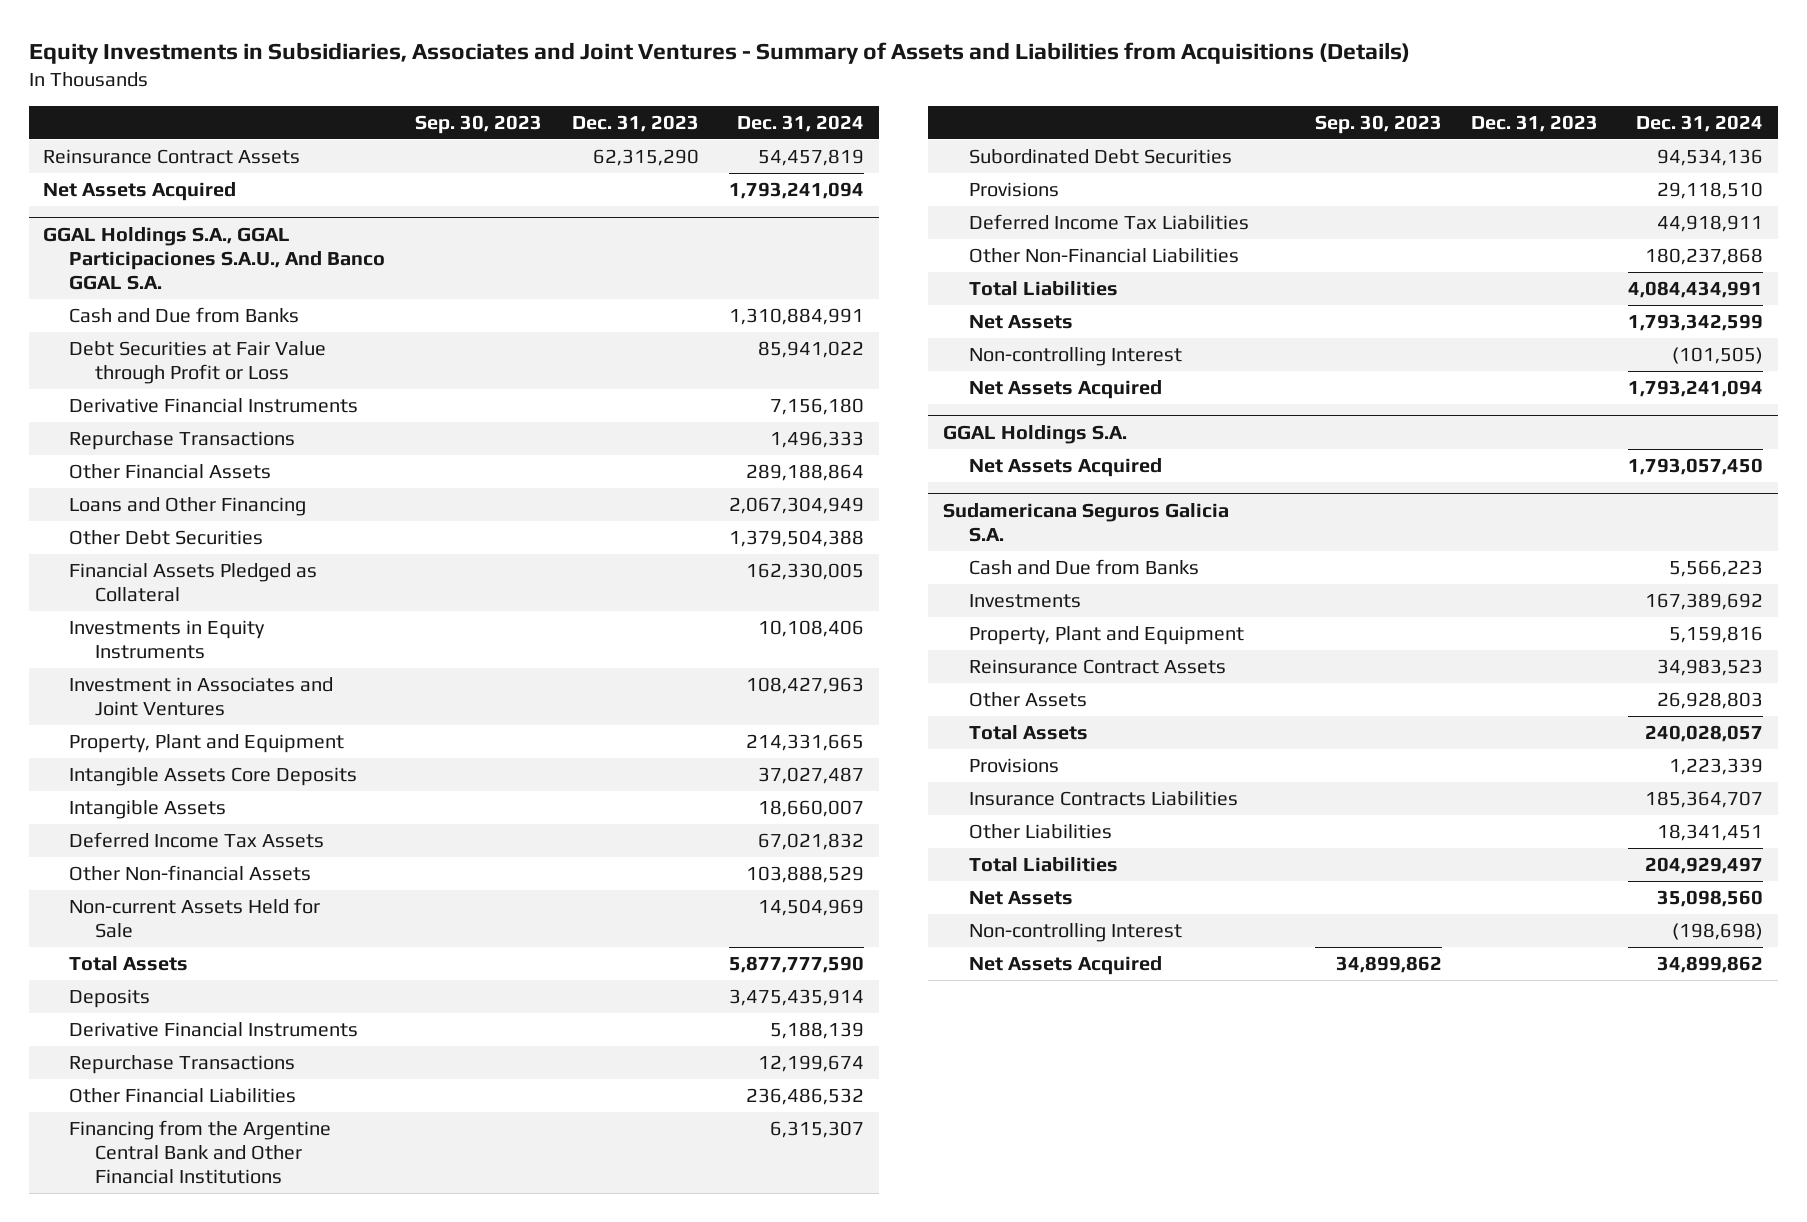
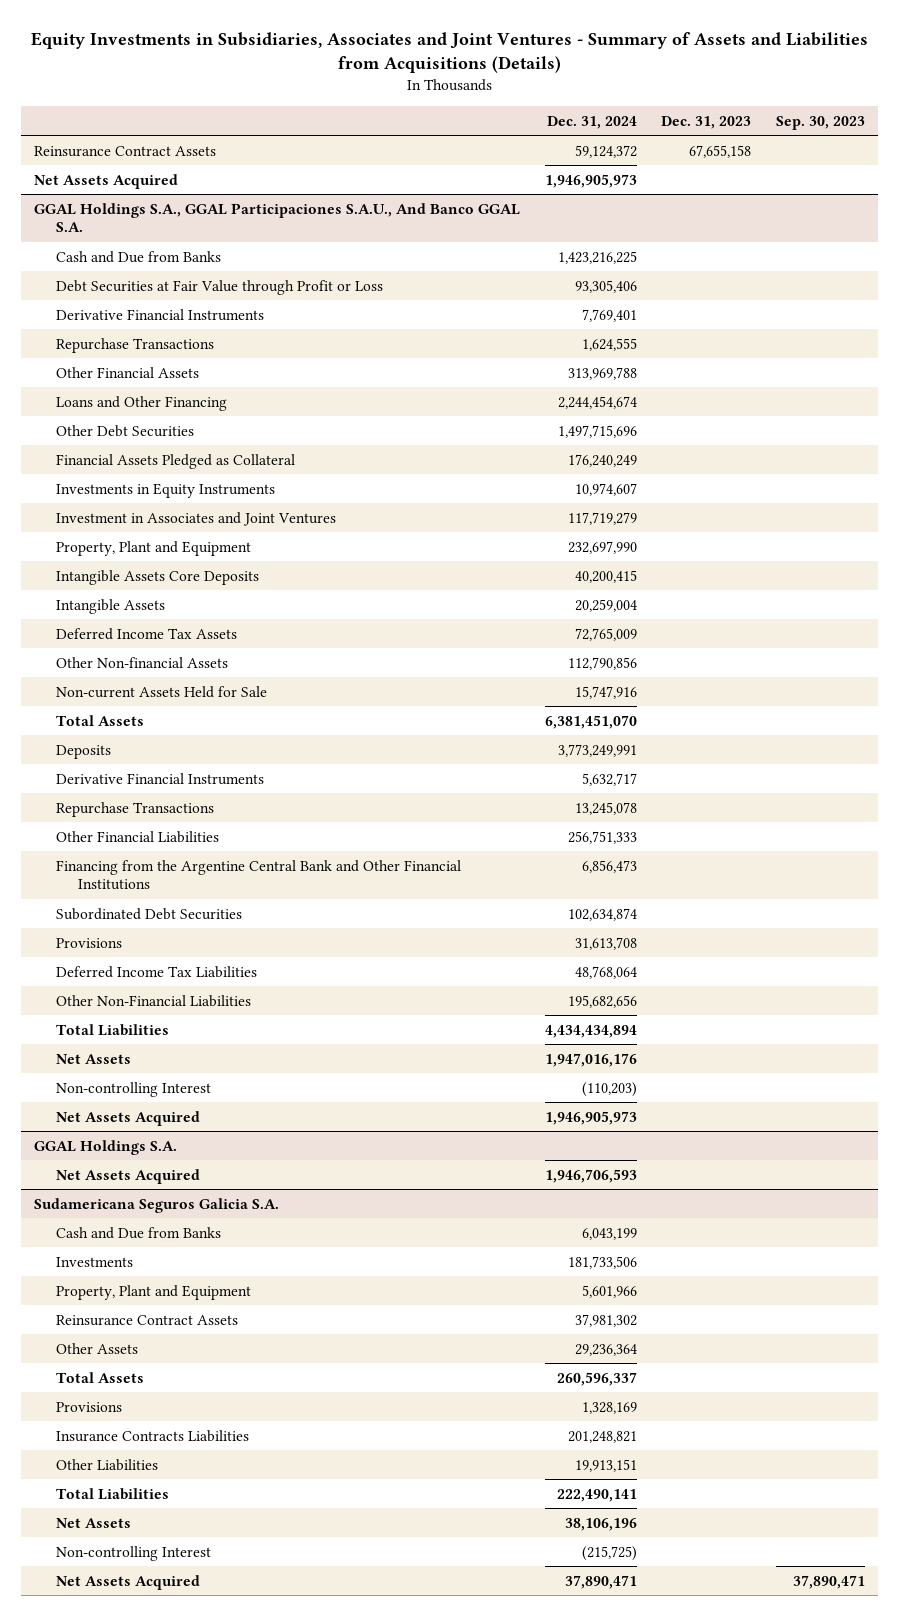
[592,148,699,166] 62,315,290 -> [689,144,752,158] 67,655,158
[757,148,864,166] 54,457,819 -> [574,144,637,158] 59,124,372
[728,181,864,199] 1,793,241,094 -> [544,173,637,188] 1,946,905,973
[728,307,864,325] 1,310,884,991 -> [557,250,637,264] 1,423,216,225
[757,340,864,358] 85,941,022 -> [574,279,637,293] 93,305,406
[769,397,864,415] 7,156,180 -> [581,308,637,322] 7,769,401
[769,430,864,448] 1,496,333 -> [581,337,637,351] 1,624,555
[745,463,864,481] 289,188,864 -> [567,366,637,380] 313,969,788
[728,496,864,514] 2,067,304,949 -> [557,395,637,409] 2,244,454,674
[728,529,864,547] 1,379,504,388 -> [557,424,637,438] 1,497,715,696
[745,562,864,580] 162,330,005 -> [567,453,637,467] 176,240,249
[757,619,864,637] 10,108,406 -> [574,482,637,496] 10,974,607
[745,676,864,694] 108,427,963 -> [567,511,637,525] 117,719,279
[745,733,864,751] 214,331,665 -> [567,540,637,554] 232,697,990
[757,766,864,784] 37,027,487 -> [574,569,637,583] 40,200,415
[757,799,864,817] 18,660,007 -> [574,598,637,612] 20,259,004
[757,832,864,850] 67,021,832 -> [574,627,637,641] 72,765,009
[745,865,864,883] 103,888,529 -> [567,656,637,670] 112,790,856
[757,898,864,916] 14,504,969 -> [574,685,637,699] 15,747,916
[728,955,864,973] 5,877,777,590 -> [544,714,637,729] 6,381,451,070
[728,988,864,1006] 3,475,435,914 -> [557,743,637,757] 3,773,249,991
[769,1021,864,1039] 5,188,139 -> [581,772,637,786] 5,632,717
[757,1054,864,1072] 12,199,674 -> [574,801,637,815] 13,245,078
[745,1087,864,1105] 236,486,532 -> [567,830,637,844] 256,751,333
[769,1120,864,1138] 6,315,307 -> [581,859,637,873] 6,856,473
[1657,148,1764,166] 94,534,136 -> [567,907,637,921] 102,634,874
[1657,181,1764,199] 29,118,510 -> [574,936,637,950] 31,613,708
[1657,214,1764,232] 44,918,911 -> [574,965,637,979] 48,768,064
[1645,247,1764,265] 180,237,868 -> [567,994,637,1008] 195,682,656
[1628,280,1764,298] 4,084,434,991 -> [544,1024,637,1038] 4,434,434,894
[1628,313,1764,331] 1,793,342,599 -> [544,1052,637,1067] 1,947,016,176
[1672,346,1764,364] (101,505) -> [581,1081,637,1097] (110,203)
[1628,379,1764,397] 1,793,241,094 -> [544,1110,637,1125] 1,946,905,973
[1628,457,1764,475] 1,793,057,450 -> [544,1168,637,1183] 1,946,706,593
[1669,559,1764,577] 5,566,223 -> [581,1227,637,1240] 6,043,199
[1645,592,1764,610] 167,389,692 -> [567,1255,637,1269] 181,733,506
[1669,625,1764,643] 5,159,816 -> [581,1284,637,1298] 5,601,966
[1657,658,1764,676] 34,983,523 -> [574,1313,637,1327] 37,981,302
[1657,691,1764,709] 26,928,803 -> [574,1343,637,1356] 29,236,364
[1645,724,1764,742] 240,028,057 -> [556,1371,637,1386] 260,596,337
[1669,757,1764,775] 1,223,339 -> [581,1401,637,1414] 1,328,169
[1645,790,1764,808] 185,364,707 -> [567,1430,637,1443] 201,248,821
[1657,823,1764,841] 18,341,451 -> [574,1458,637,1472] 19,913,151
[1645,856,1764,874] 204,929,497 -> [556,1488,637,1502] 222,490,141
[1657,889,1764,907] 35,098,560 -> [564,1517,637,1531] 38,106,196
[1672,922,1764,940] (198,698) -> [581,1545,637,1561] (215,725)
[1335,955,1442,973] 34,899,862 -> [793,1574,866,1589] 37,890,471
[1657,955,1764,973] 34,899,862 -> [564,1574,637,1589] 37,890,471

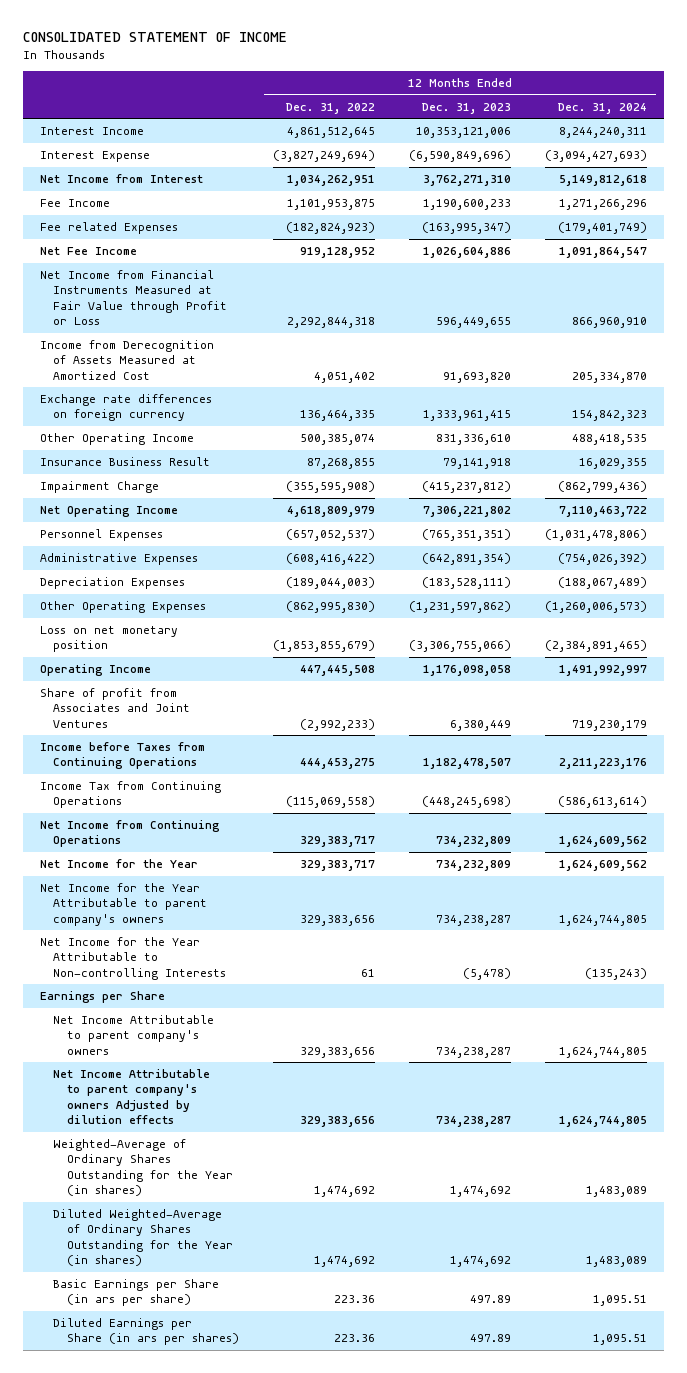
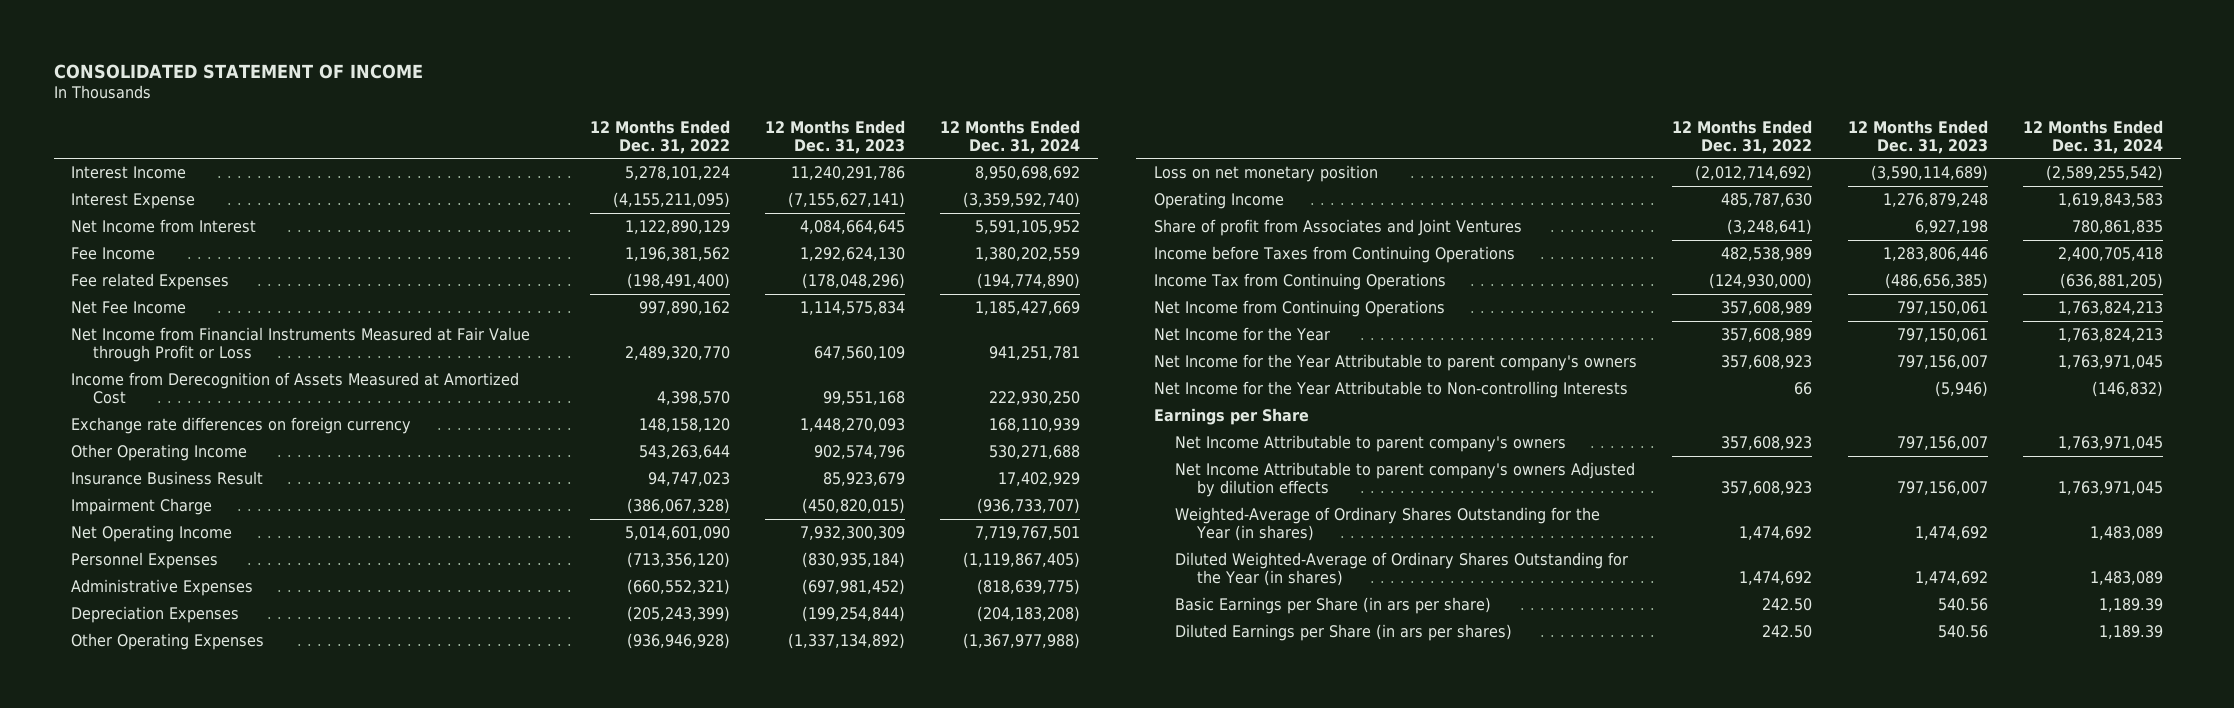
[286,127,375,139] 4,861,512,645 -> [624,165,730,180] 5,278,101,224
[415,127,511,139] 10,353,121,006 -> [790,165,905,180] 11,240,291,786
[559,127,648,139] 8,244,240,311 -> [975,165,1081,180] 8,950,698,692
[272,150,375,163] (3,827,249,694) -> [612,191,730,208] (4,155,211,095)
[408,150,511,163] (6,590,849,696) -> [787,191,905,208] (7,155,627,141)
[545,150,648,163] (3,094,427,693) -> [963,191,1081,208] (3,359,592,740)
[286,175,375,187] 1,034,262,951 -> [624,219,730,234] 1,122,890,129
[422,175,511,187] 3,762,271,310 -> [799,219,905,234] 4,084,664,645
[559,175,648,187] 5,149,812,618 -> [975,219,1081,234] 5,591,105,952
[286,199,375,211] 1,101,953,875 -> [624,246,730,261] 1,196,381,562
[422,199,511,211] 1,190,600,233 -> [799,246,905,261] 1,292,624,130
[559,199,648,211] 1,271,266,296 -> [975,246,1081,261] 1,380,202,559
[285,222,375,235] (182,824,923) -> [626,272,730,289] (198,491,400)
[421,222,511,235] (163,995,347) -> [801,272,905,289] (178,048,296)
[558,222,648,235] (179,401,749) -> [977,272,1081,289] (194,774,890)
[299,247,375,259] 919,128,952 -> [638,300,730,315] 997,890,162
[422,247,511,259] 1,026,604,886 -> [799,300,905,315] 1,114,575,834
[559,247,648,259] 1,091,864,547 -> [975,300,1081,315] 1,185,427,669
[286,317,375,329] 2,292,844,318 -> [624,345,730,360] 2,489,320,770
[435,317,511,329] 596,449,655 -> [813,345,905,360] 647,560,109
[572,317,648,329] 866,960,910 -> [989,345,1081,360] 941,251,781
[313,371,375,383] 4,051,402 -> [656,390,730,405] 4,398,570
[442,371,511,383] 91,693,820 -> [822,390,905,405] 99,551,168
[572,371,648,383] 205,334,870 -> [989,390,1081,405] 222,930,250
[299,410,375,422] 136,464,335 -> [638,417,730,432] 148,158,120
[422,410,511,422] 1,333,961,415 -> [799,417,905,432] 1,448,270,093
[572,410,648,422] 154,842,323 -> [989,417,1081,432] 168,110,939
[299,434,375,446] 500,385,074 -> [638,444,730,459] 543,263,644
[435,434,511,446] 831,336,610 -> [813,444,905,459] 902,574,796
[572,434,648,446] 488,418,535 -> [989,444,1081,459] 530,271,688
[306,458,375,470] 87,268,855 -> [647,471,730,486] 94,747,023
[442,458,511,470] 79,141,918 -> [822,471,905,486] 85,923,679
[579,458,648,470] 16,029,355 -> [998,471,1081,486] 17,402,929
[285,481,375,494] (355,595,908) -> [626,497,730,514] (386,067,328)
[421,481,511,494] (415,237,812) -> [801,497,905,514] (450,820,015)
[558,481,648,494] (862,799,436) -> [977,497,1081,514] (936,733,707)
[286,506,375,518] 4,618,809,979 -> [624,525,730,540] 5,014,601,090
[422,506,511,518] 7,306,221,802 -> [799,525,905,540] 7,932,300,309
[559,506,648,518] 7,110,463,722 -> [975,525,1081,540] 7,719,767,501
[285,529,375,542] (657,052,537) -> [626,551,730,568] (713,356,120)
[421,529,511,542] (765,351,351) -> [801,551,905,568] (830,935,184)
[545,529,648,542] (1,031,478,806) -> [963,551,1081,568] (1,119,867,405)
[285,553,375,566] (608,416,422) -> [626,578,730,595] (660,552,321)
[421,553,511,566] (642,891,354) -> [801,578,905,595] (697,981,452)
[558,553,648,566] (754,026,392) -> [977,578,1081,595] (818,639,775)
[285,577,375,590] (189,044,003) -> [626,605,730,622] (205,243,399)
[421,577,511,590] (183,528,111) -> [801,605,905,622] (199,254,844)
[558,577,648,590] (188,067,489) -> [977,605,1081,622] (204,183,208)
[285,601,375,614] (862,995,830) -> [626,632,730,649] (936,946,928)
[408,601,511,614] (1,231,597,862) -> [787,632,905,649] (1,337,134,892)
[545,601,648,614] (1,260,006,573) -> [963,632,1081,649] (1,367,977,988)
[272,640,375,653] (1,853,855,679) -> [1695,164,1813,181] (2,012,714,692)
[408,640,511,653] (3,306,755,066) -> [1870,164,1988,181] (3,590,114,689)
[545,640,648,653] (2,384,891,465) -> [2045,164,2163,181] (2,589,255,542)
[299,665,375,677] 447,445,508 -> [1721,192,1813,207] 485,787,630
[422,665,511,677] 1,176,098,058 -> [1882,192,1988,207] 1,276,879,248
[559,665,648,677] 1,491,992,997 -> [2057,192,2163,207] 1,619,843,583
[299,718,375,731] (2,992,233) -> [1727,218,1813,235] (3,248,641)
[449,719,511,731] 6,380,449 -> [1914,219,1988,234] 6,927,198
[572,719,648,731] 719,230,179 -> [2071,219,2163,234] 780,861,835
[299,758,375,770] 444,453,275 -> [1721,246,1813,261] 482,538,989
[422,758,511,770] 1,182,478,507 -> [1882,246,1988,261] 1,283,806,446
[559,758,648,770] 2,211,223,176 -> [2057,246,2163,261] 2,400,705,418
[285,796,375,809] (115,069,558) -> [1709,272,1813,289] (124,930,000)
[421,796,511,809] (448,245,698) -> [1884,272,1988,289] (486,656,385)
[558,796,648,809] (586,613,614) -> [2059,272,2163,289] (636,881,205)
[299,836,375,848] 329,383,717 -> [1721,300,1813,315] 357,608,989
[435,836,511,848] 734,232,809 -> [1896,300,1988,315] 797,150,061
[559,836,648,848] 1,624,609,562 -> [2057,300,2163,315] 1,763,824,213
[299,860,375,872] 329,383,717 -> [1721,327,1813,342] 357,608,989
[435,860,511,872] 734,232,809 -> [1896,327,1988,342] 797,150,061
[559,860,648,872] 1,624,609,562 -> [2057,327,2163,342] 1,763,824,213
[299,914,375,926] 329,383,656 -> [1721,354,1813,369] 357,608,923
[435,914,511,926] 734,238,287 -> [1896,354,1988,369] 797,156,007
[559,914,648,926] 1,624,744,805 -> [2057,354,2163,369] 1,763,971,045
[360,968,375,977] 61 -> [1794,381,1813,395] 66
[462,967,511,980] (5,478) -> [1934,380,1988,397] (5,946)
[585,967,648,980] (135,243) -> [2091,380,2163,397] (146,832)
[299,1046,375,1058] 329,383,656 -> [1721,435,1813,450] 357,608,923
[435,1046,511,1058] 734,238,287 -> [1896,435,1988,450] 797,156,007
[559,1046,648,1058] 1,624,744,805 -> [2057,435,2163,450] 1,763,971,045
[299,1116,375,1128] 329,383,656 -> [1721,480,1813,495] 357,608,923
[435,1116,511,1128] 734,238,287 -> [1896,480,1988,495] 797,156,007
[559,1116,648,1128] 1,624,744,805 -> [2057,480,2163,495] 1,763,971,045
[333,1295,375,1304] 223.36 -> [1762,597,1813,611] 242.50
[469,1295,511,1304] 497.89 -> [1937,597,1988,611] 540.56
[593,1295,648,1307] 1,095.51 -> [2098,597,2163,612] 1,189.39
[333,1334,375,1343] 223.36 -> [1762,624,1813,638] 242.50
[469,1334,511,1343] 497.89 -> [1937,624,1988,638] 540.56
[593,1334,648,1346] 1,095.51 -> [2098,624,2163,639] 1,189.39

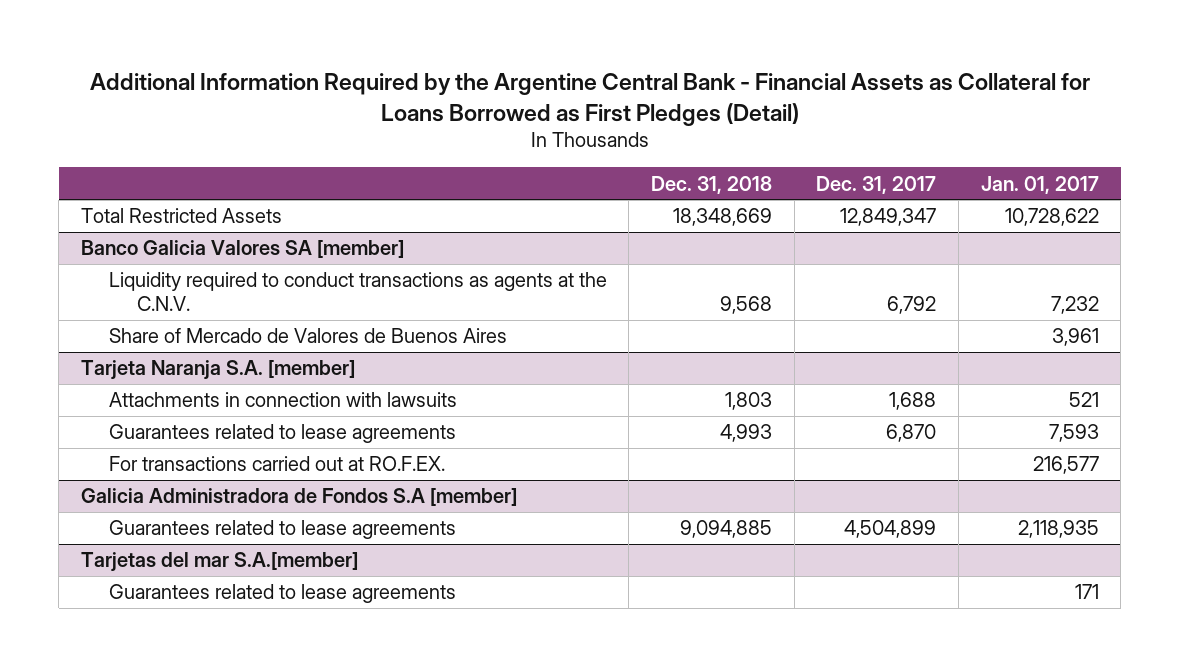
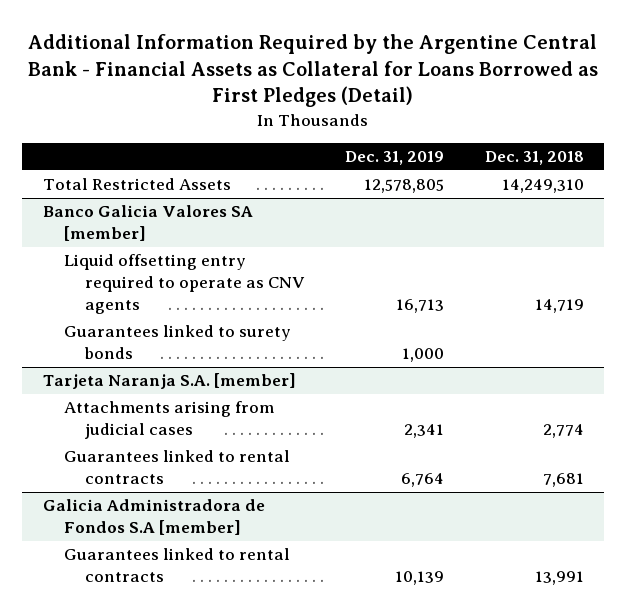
[816,175,937,194] Dec. 31, 2017 -> none
[980,175,1099,194] Jan. 01, 2017 -> none
none -> [344,151,444,166] Dec. 31, 2019
[673,208,773,227] 18,348,669 -> [501,179,584,194] 14,249,310
[108,328,507,344] Share of Mercado de Valores de Buenos Aires -> none
[108,272,607,312] Liquidity required to conduct transactions as agents at the C.N.V. -> [63,254,305,315] Liquid offsetting entry required to operate as CNV agents
[720,296,773,315] 9,568 -> [534,299,584,314] 14,719
none -> [63,325,291,360] Guarantees linked to surety bonds
[108,392,457,408] Attachments in connection with lawsuits -> none
[108,456,445,472] For transactions carried out at RO.F.EX. -> none
none -> [63,401,274,440] Attachments arising from judicial cases
[108,424,456,444] Guarantees related to lease agreements -> [63,450,290,485] Guarantees linked to rental contracts
[720,424,773,443] 4,993 -> [542,473,584,488] 7,681
[80,552,358,573] Tarjetas del mar S.A.[member] -> none
[108,584,456,604] Guarantees related to lease agreements -> none
[108,520,456,540] Guarantees related to lease agreements -> [63,548,290,583] Guarantees linked to rental contracts
[680,520,773,539] 9,094,885 -> [534,571,584,586] 13,991

